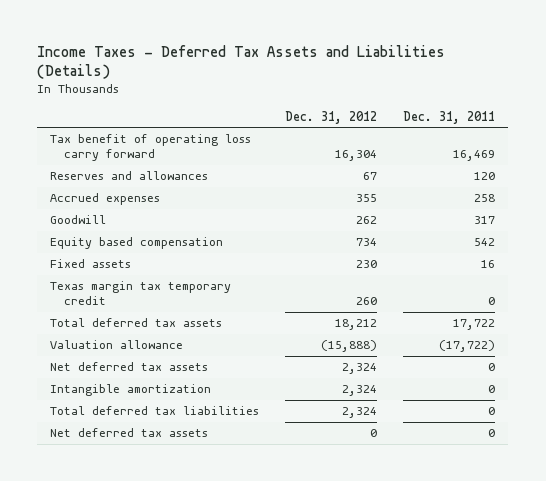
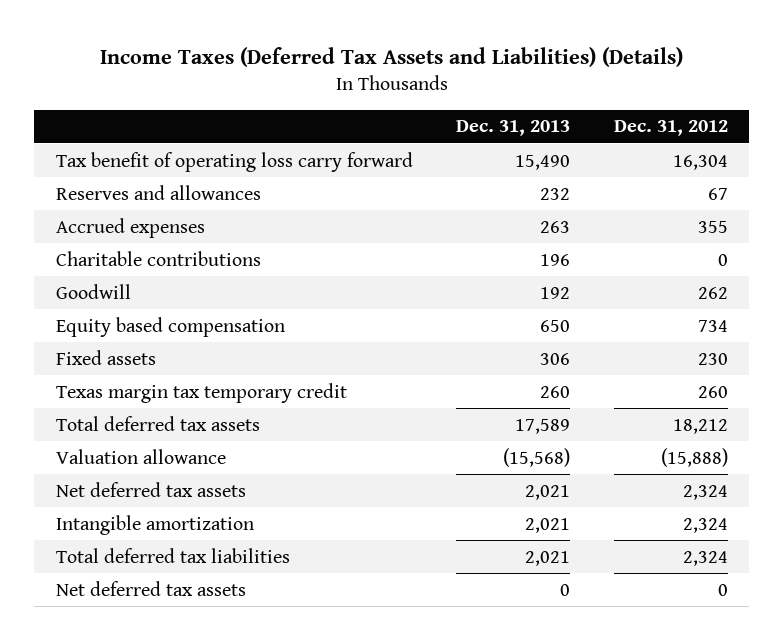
[37,44,446,80] Income Taxes - Deferred Tax Assets and Liabilities (Details) -> [99,47,683,68] Income Taxes (Deferred Tax Assets and Liabilities) (Details)
[403,110,496,124] Dec. 31, 2011 -> none
none -> [456,120,571,137] Dec. 31, 2013
none -> [56,250,262,266] Charitable contributions

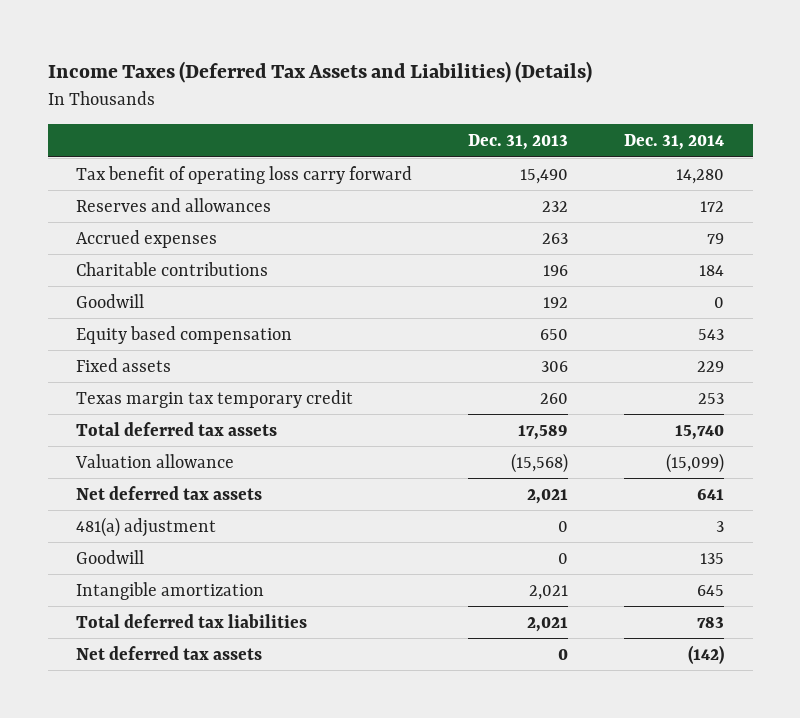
[613,120,728,137] Dec. 31, 2012 -> none
none -> [624,134,725,151] Dec. 31, 2014
none -> [75,516,216,537] 481(a) adjustment
none -> [75,549,144,564] Goodwill

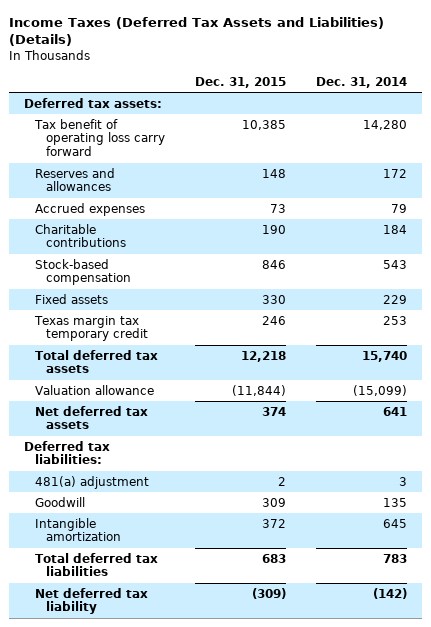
[468,134,569,151] Dec. 31, 2013 -> none
none -> [194,76,286,88] Dec. 31, 2015
none -> [24,97,163,108] Deferred tax assets:
[75,293,144,308] Goodwill -> none
[75,325,292,344] Equity based compensation -> [34,258,131,286] Stock-based compensation
none -> [24,440,111,465] Deferred tax liabilities:
[75,645,262,660] Net deferred tax assets -> [34,587,148,615] Net deferred tax liability

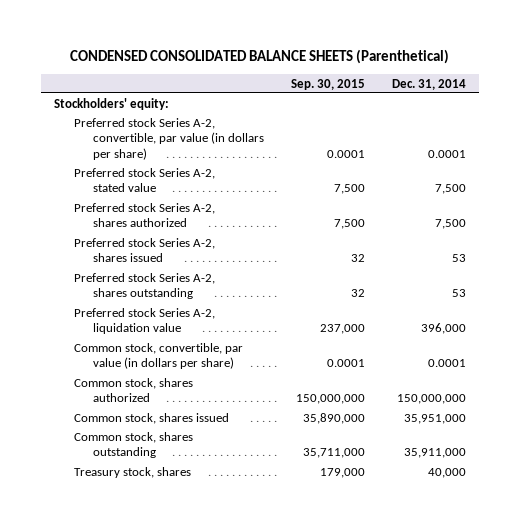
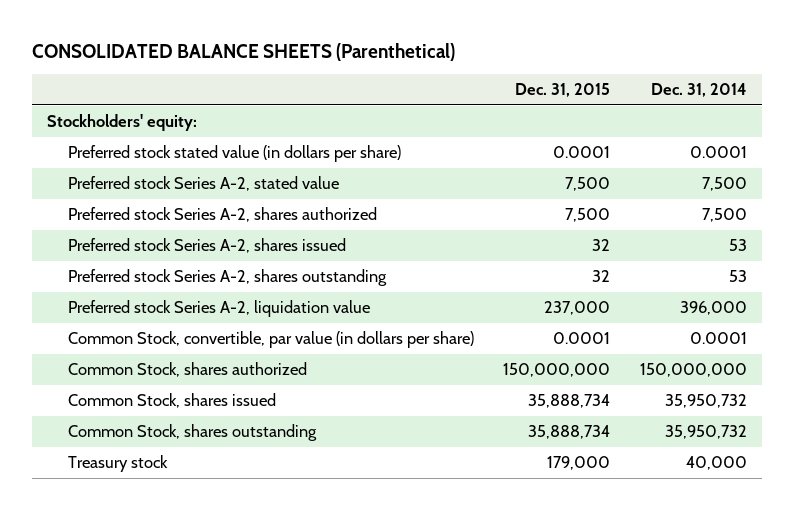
[69,48,449,64] CONDENSED CONSOLIDATED BALANCE SHEETS (Parenthetical) -> [32,42,456,61] CONSOLIDATED BALANCE SHEETS (Parenthetical)
[290,78,365,90] Sep. 30, 2015 -> none
none -> [515,83,611,98] Dec. 31, 2015
[73,117,265,160] Preferred stock Series A-2, convertible, par value (in dollars per share) -> [67,145,401,163] Preferred stock stated value (in dollars per share)
[73,342,243,370] Common stock, convertible, par value (in dollars per share) -> [67,331,474,349] Common Stock, convertible, par value (in dollars per share)
[73,377,193,403] Common stock, shares authorized -> [67,362,307,378] Common Stock, shares authorized
[73,412,229,424] Common stock, shares issued -> [67,393,276,409] Common Stock, shares issued
[403,413,466,424] 35,951,000 -> [664,394,747,409] 35,950,732
[73,431,193,459] Common stock, shares outstanding -> [67,424,317,442] Common Stock, shares outstanding
[403,448,466,459] 35,911,000 -> [664,425,747,440] 35,950,732
[73,466,191,478] Treasury stock, shares -> [67,455,168,473] Treasury stock

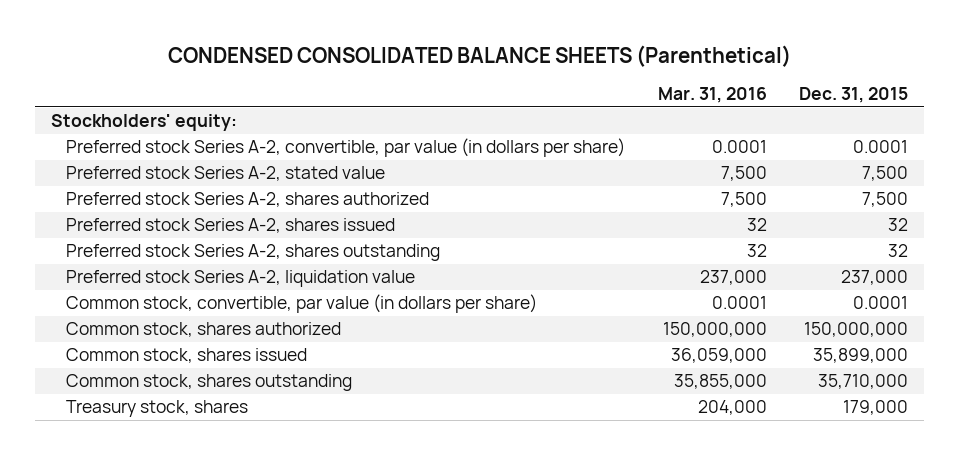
[32,42,456,61] CONSOLIDATED BALANCE SHEETS (Parenthetical) -> [167,44,791,67] CONDENSED CONSOLIDATED BALANCE SHEETS (Parenthetical)
[650,83,747,98] Dec. 31, 2014 -> none
none -> [657,86,767,103] Mar. 31, 2016
[67,145,401,163] Preferred stock stated value (in dollars per share) -> [66,138,626,158] Preferred stock Series A-2, convertible, par value (in dollars per share)
[67,331,474,349] Common Stock, convertible, par value (in dollars per share) -> [66,294,538,314] Common stock, convertible, par value (in dollars per share)
[67,362,307,378] Common Stock, shares authorized -> [66,322,342,338] Common stock, shares authorized
[67,393,276,409] Common Stock, shares issued -> [66,348,308,364] Common stock, shares issued
[528,394,611,409] 35,888,734 -> [812,348,908,364] 35,899,000
[67,424,317,442] Common Stock, shares outstanding -> [66,374,353,392] Common stock, shares outstanding
[528,425,611,440] 35,888,734 -> [817,374,908,390] 35,710,000
[67,455,168,473] Treasury stock -> [66,400,249,418] Treasury stock, shares

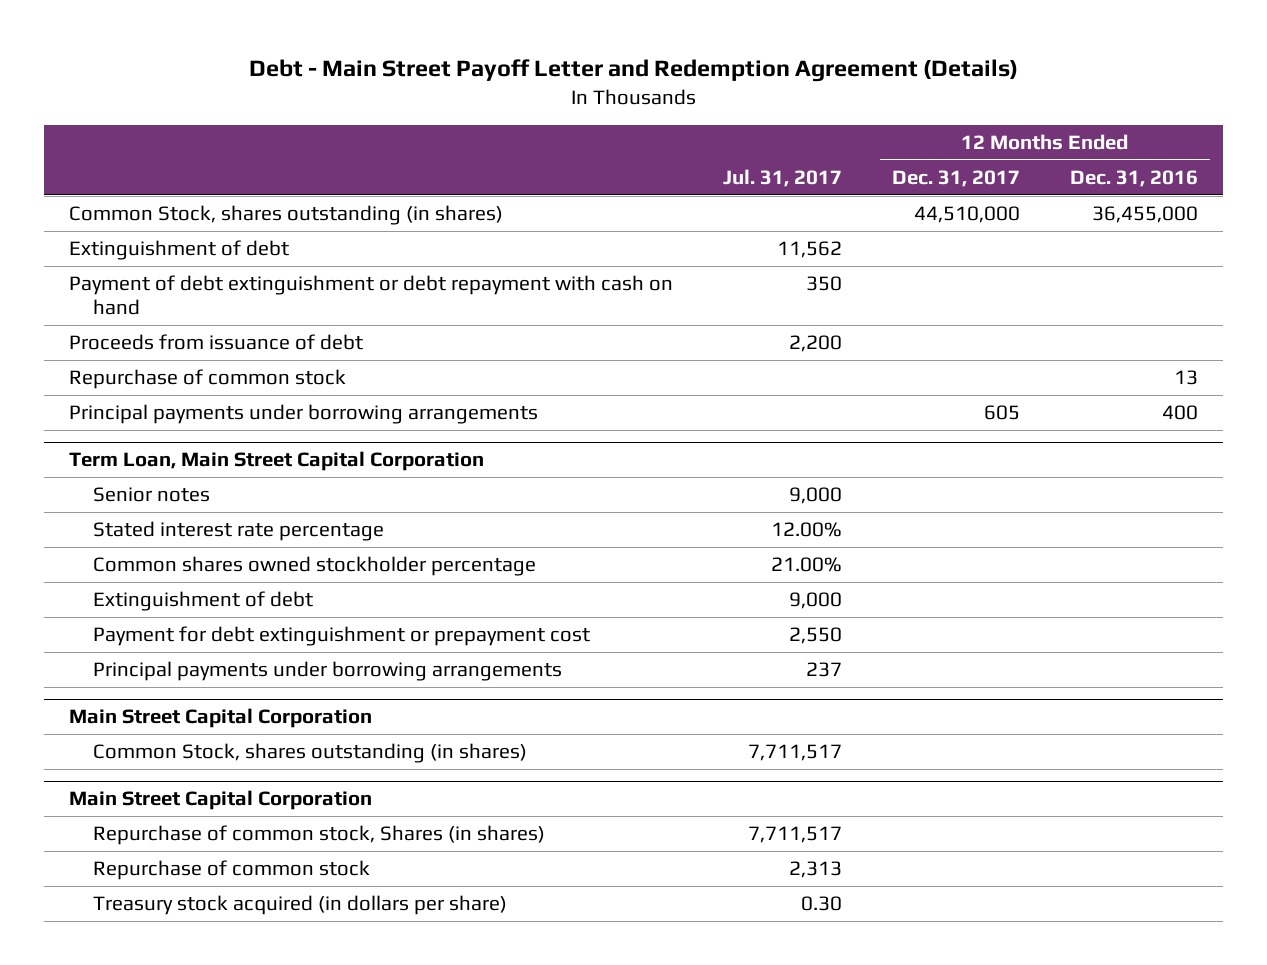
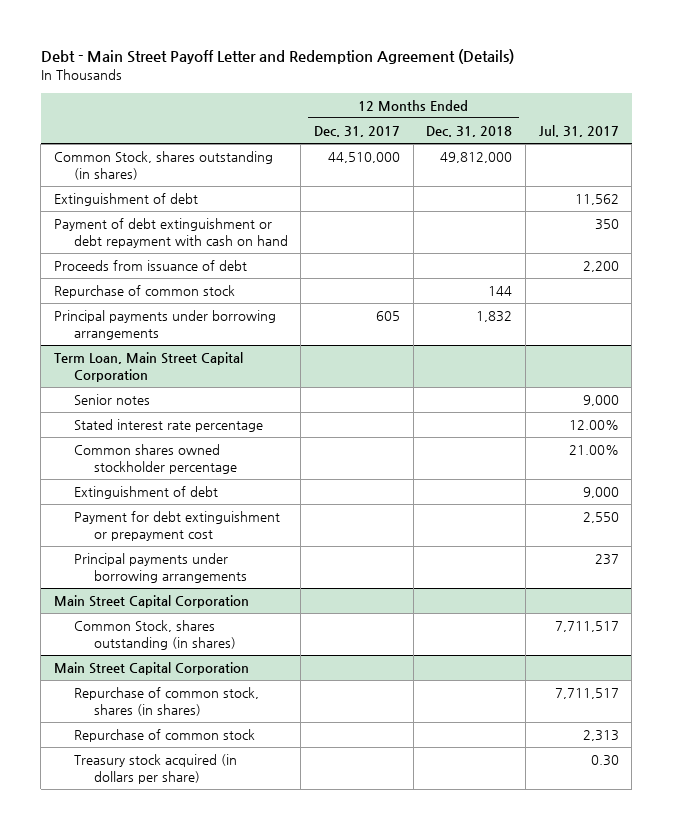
[1069,170,1198,188] Dec. 31, 2016 -> none
none -> [426,126,513,138] Dec. 31, 2018
[93,825,546,846] Repurchase of common stock, Shares (in shares) -> [73,687,259,717] Repurchase of common stock, shares (in shares)

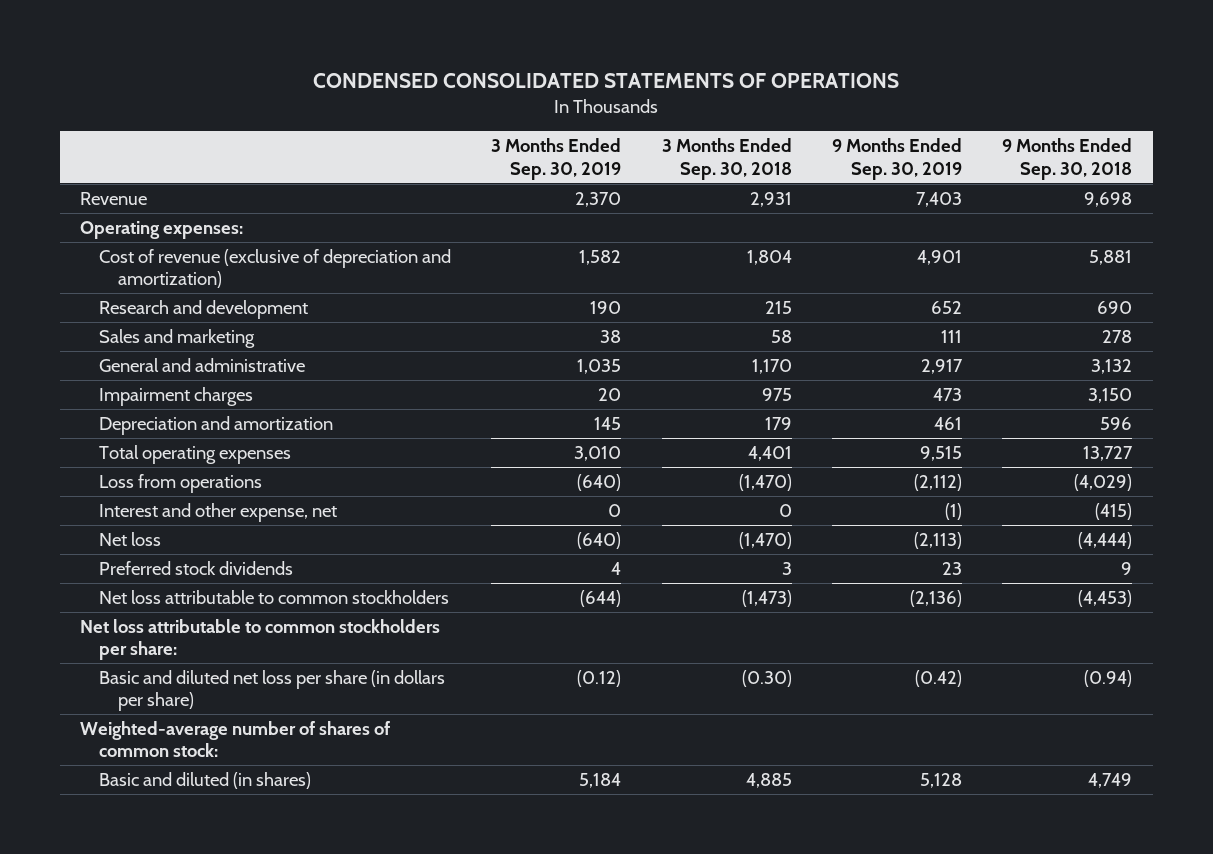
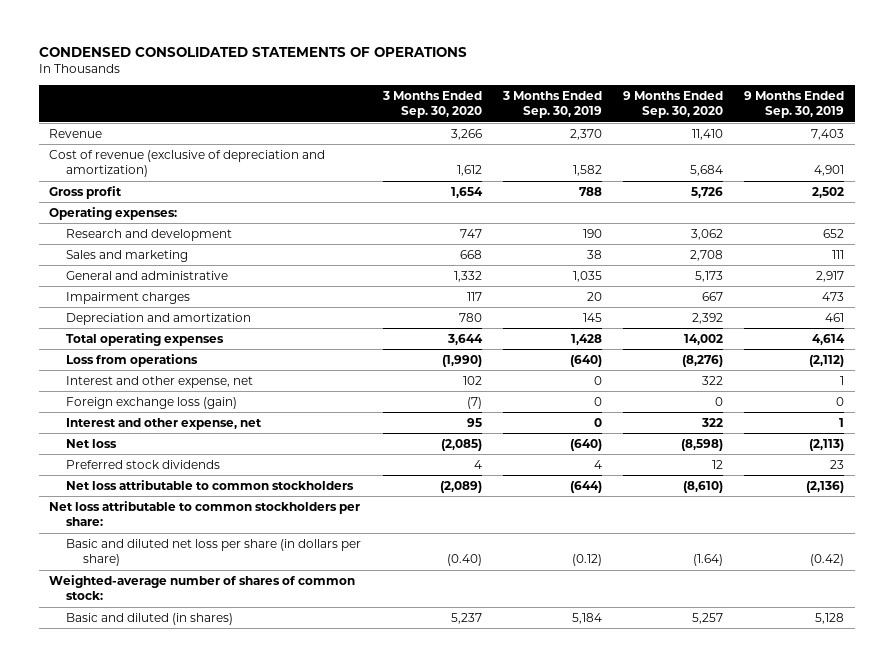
[661,137,792,180] 3 Months Ended Sep. 30, 2018 -> none
[1002,137,1133,180] 9 Months Ended Sep. 30, 2018 -> none
none -> [381,90,482,118] 3 Months Ended Sep. 30, 2020
none -> [623,90,724,118] 9 Months Ended Sep. 30, 2020
none -> [49,185,123,199] Gross profit
[80,220,244,239] Operating expenses: -> [49,206,178,220] Operating expenses:
[574,445,622,461] 3,010 -> [570,333,602,345] 1,428
[920,445,963,461] 9,515 -> [812,333,846,345] 4,614
[945,502,963,520] (1) -> [840,375,845,385] 1
none -> [66,396,238,409] Foreign exchange loss (gain)
none -> [66,417,263,430] Interest and other expense, net

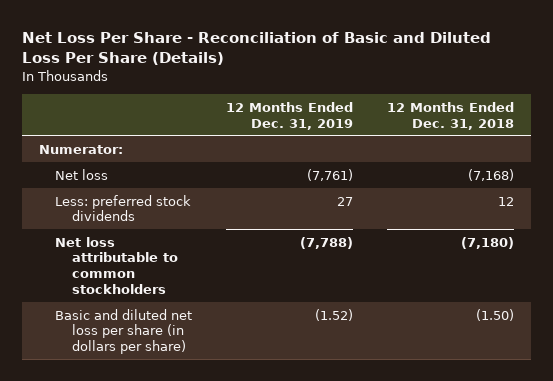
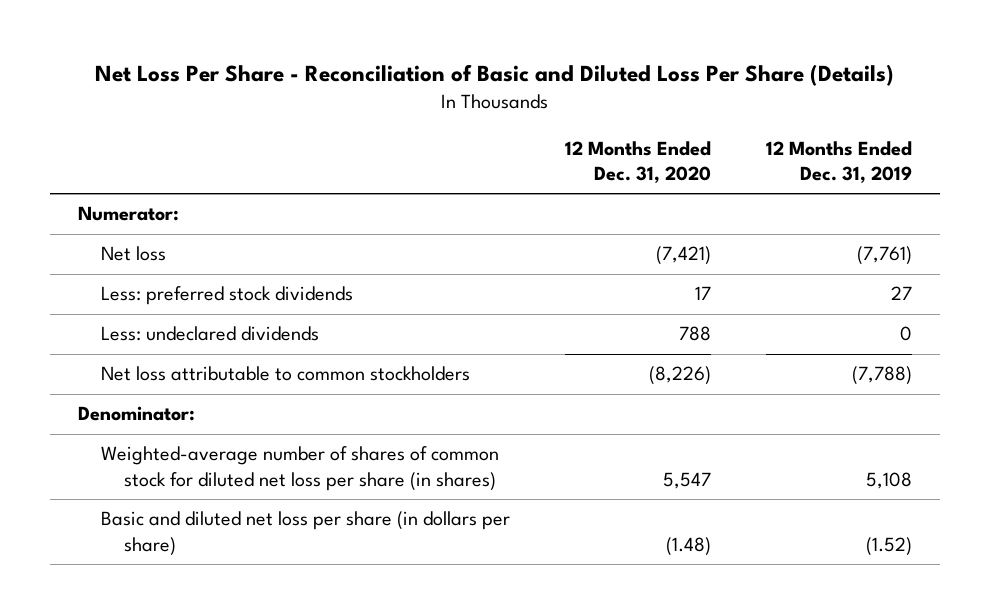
[386,101,514,130] 12 Months Ended Dec. 31, 2018 -> none
none -> [565,141,712,184] 12 Months Ended Dec. 31, 2020
none -> [100,326,319,342] Less: undeclared dividends
none -> [77,406,195,422] Denominator:
none -> [100,446,499,491] Weighted-average number of shares of common stock for diluted net loss per share (in shares)

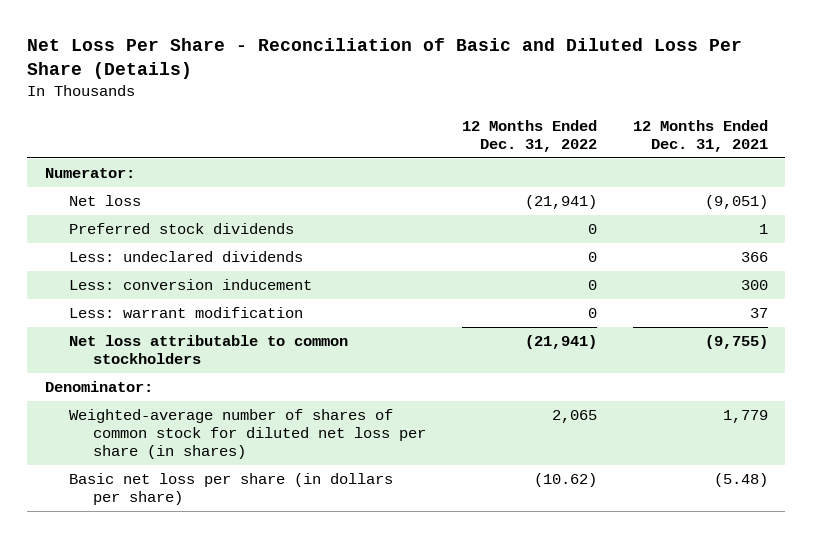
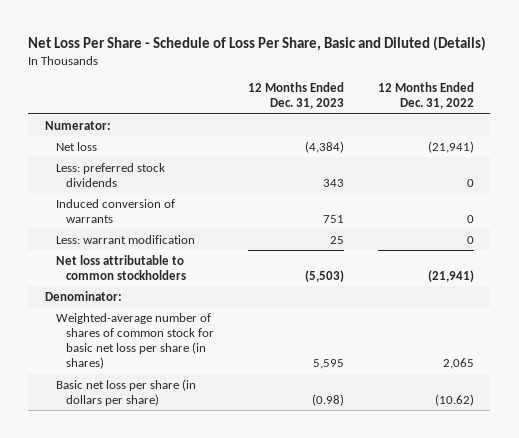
[27,38,743,80] Net Loss Per Share - Reconciliation of Basic and Diluted Loss Per Share (Details) -> [28,35,487,51] Net Loss Per Share - Schedule of Loss Per Share, Basic and Diluted (Details)
[632,119,768,152] 12 Months Ended Dec. 31, 2021 -> none
none -> [247,81,344,110] 12 Months Ended Dec. 31, 2023
[69,251,304,263] Less: undeclared dividends -> none
[69,279,313,291] Less: conversion inducement -> none
[69,223,295,235] Preferred stock dividends -> [55,162,165,187] Less: preferred stock dividends
none -> [55,198,175,223] Induced conversion of warrants
[69,409,426,460] Weighted-average number of shares of common stock for diluted net loss per share (in shares) -> [55,312,215,370] Weighted-average number of shares of common stock for basic net loss per share (in shares)

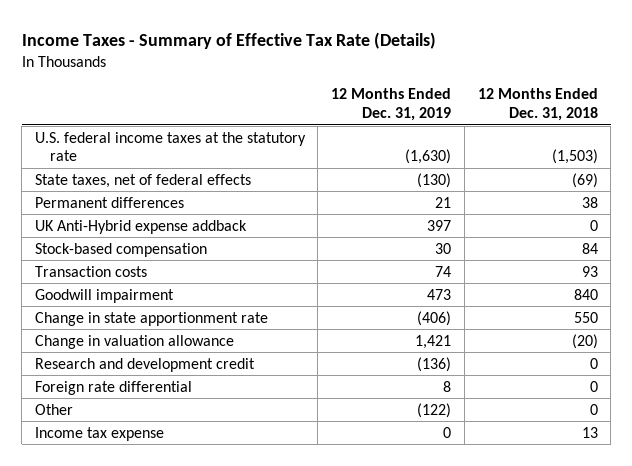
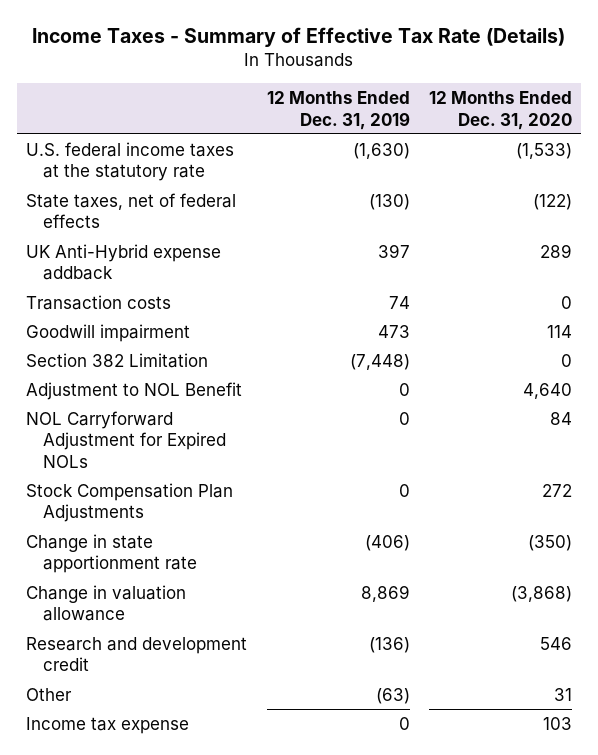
[477,88,598,122] 12 Months Ended Dec. 31, 2018 -> none
none -> [428,91,572,130] 12 Months Ended Dec. 31, 2020
[34,196,184,208] Permanent differences -> none
[34,242,207,257] Stock-based compensation -> none
none -> [26,352,209,368] Section 382 Limitation
none -> [26,381,243,400] Adjustment to NOL Benefit
none -> [26,410,226,468] NOL Carryforward Adjustment for Expired NOLs
none -> [26,482,234,523] Stock Compensation Plan Adjustments
[415,334,452,349] 1,421 -> [360,584,410,602] 8,869
[34,380,192,395] Foreign rate differential -> none
[417,402,452,418] (122) -> [375,687,410,704] (63)

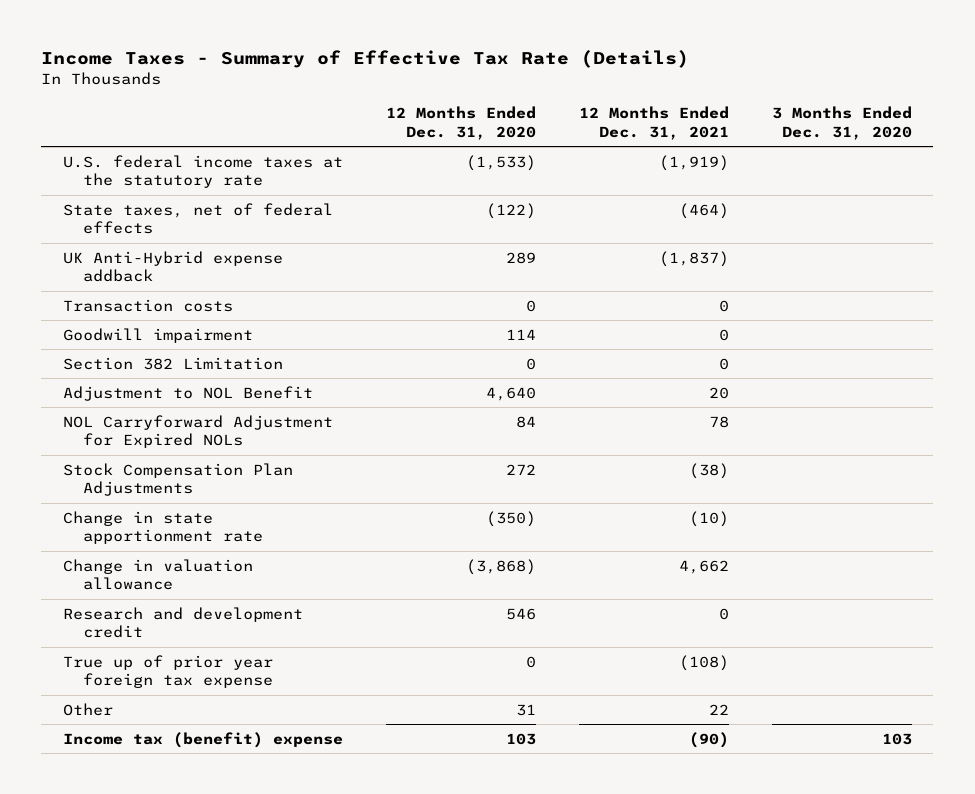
[266,91,410,130] 12 Months Ended Dec. 31, 2019 -> none
none -> [578,106,729,140] 12 Months Ended Dec. 31, 2021
none -> [771,106,912,140] 3 Months Ended Dec. 31, 2020
none -> [62,654,273,689] True up of prior year foreign tax expense
[26,716,190,734] Income tax expense -> [62,731,343,748] Income tax (benefit) expense

